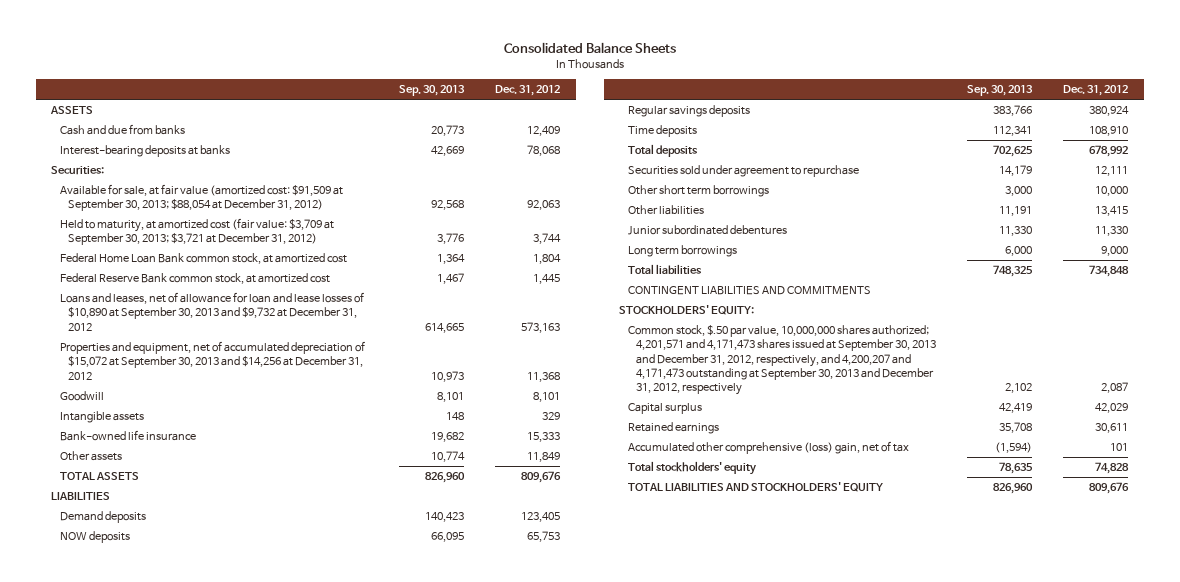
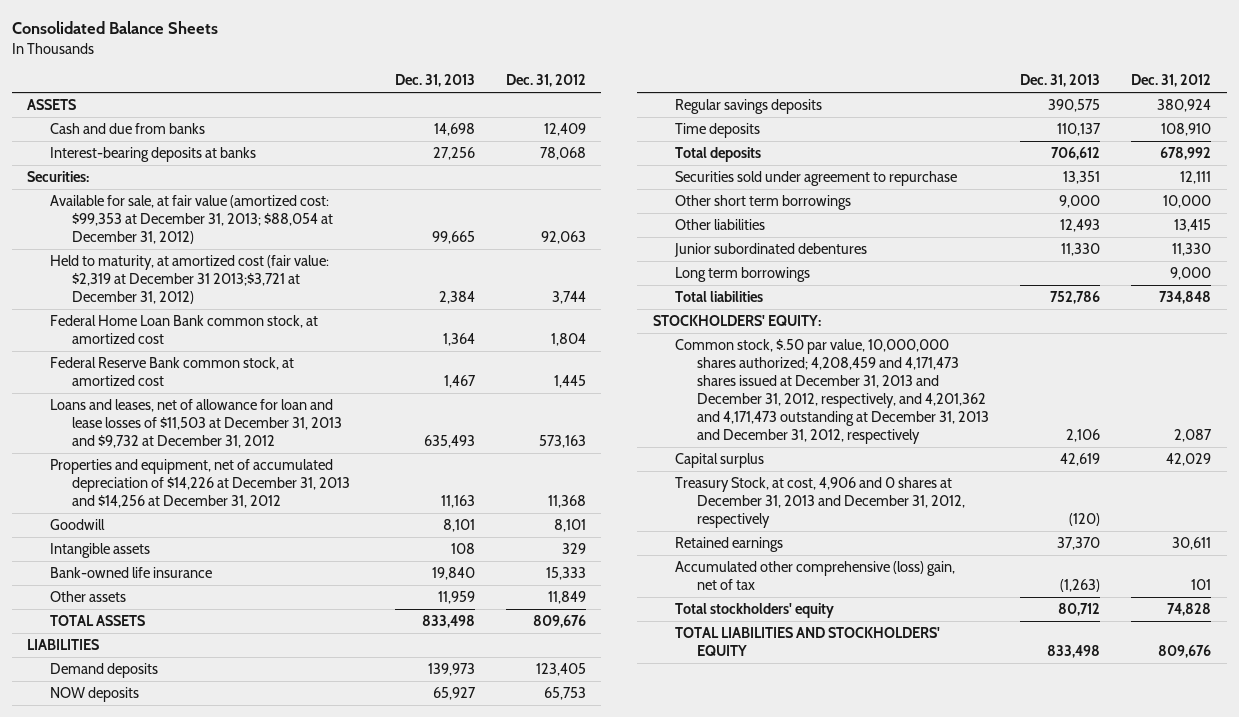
[399,85,466,97] Sep. 30, 2013 -> none
none -> [394,74,475,88] Dec. 31, 2013
[59,184,343,212] Available for sale, at fair value (amortized cost: $91,509 at September 30, 2013; $88,054 at December 31, 2012) -> [49,194,333,245] Available for sale, at fair value (amortized cost: $99,353 at December 31, 2013; $88,054 at December 31, 2012)
[59,218,334,246] Held to maturity, at amortized cost (fair value: $3,709 at September 30, 2013; $3,721 at December 31, 2012) -> [49,254,329,305] Held to maturity, at amortized cost (fair value: $2,319 at December 31 2013;$3,721 at December 31, 2012)
[59,292,364,331] Loans and leases, net of allowance for loan and lease losses of $10,890 at September 30, 2013 and $9,732 at December 31, 2012 -> [49,398,342,449] Loans and leases, net of allowance for loan and lease losses of $11,503 at December 31, 2013 and $9,732 at December 31, 2012
[59,341,365,380] Properties and equipment, net of accumulated depreciation of $15,072 at September 30, 2013 and $14,256 at December 31, 2012 -> [49,458,350,509] Properties and equipment, net of accumulated depreciation of $14,226 at December 31, 2013 and $14,256 at December 31, 2012
[627,286,871,296] CONTINGENT LIABILITIES AND COMMITMENTS -> none
[627,325,937,396] Common stock, $.50 par value, 10,000,000 shares authorized; 4,201,571 and 4,171,473 shares issued at September 30, 2013 and December 31, 2012, respectively, and 4,200,207 and 4,171,473 outstanding at September 30, 2013 and December 31, 2012, respectively -> [675,338,990,445] Common stock, $.50 par value, 10,000,000 shares authorized; 4,208,459 and 4,171,473 shares issued at December 31, 2013 and December 31, 2012, respectively, and 4,201,362 and 4,171,473 outstanding at December 31, 2013 and December 31, 2012, respectively
none -> [675,476,966,529] Treasury Stock, at cost, 4,906 and 0 shares at December 31, 2013 and December 31, 2012, respectively

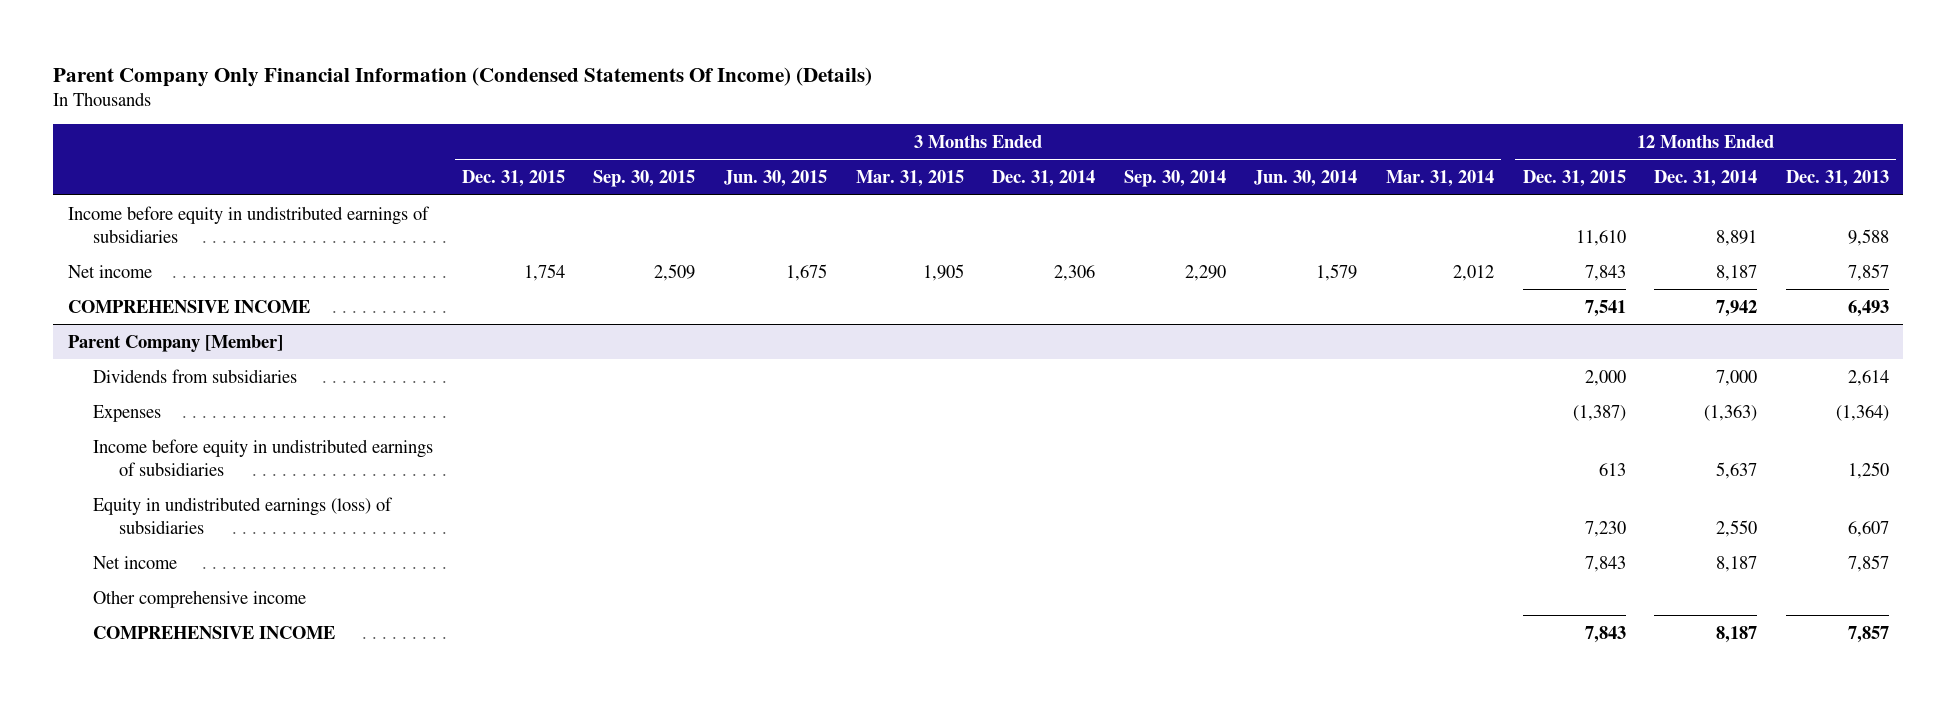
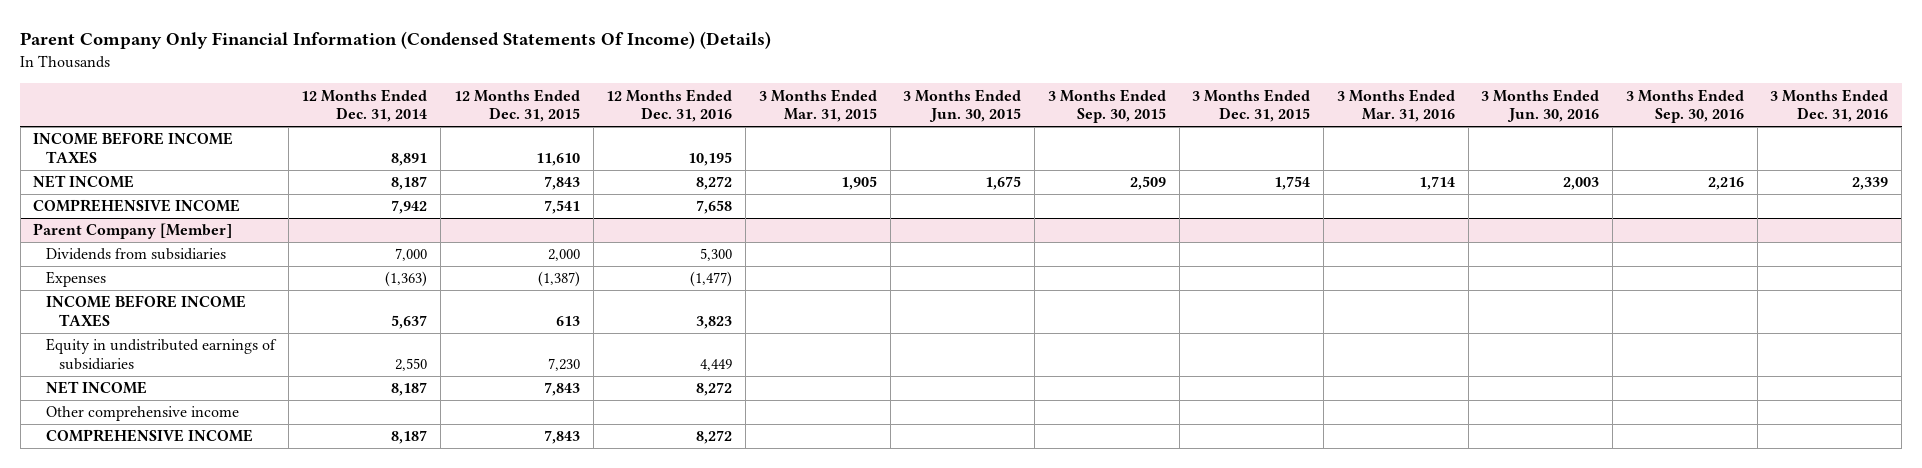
[992,170,1096,188] Dec. 31, 2014 -> none
[1123,170,1226,188] Sep. 30, 2014 -> none
[1254,170,1358,188] Jun. 30, 2014 -> none
[1386,170,1495,188] Mar. 31, 2014 -> none
[1785,170,1889,188] Dec. 31, 2013 -> none
none -> [606,88,733,123] 12 Months Ended Dec. 31, 2016
none -> [1336,88,1455,123] 3 Months Ended Mar. 31, 2016
none -> [1481,88,1600,123] 3 Months Ended Jun. 30, 2016
none -> [1625,88,1744,124] 3 Months Ended Sep. 30, 2016
none -> [1770,88,1889,123] 3 Months Ended Dec. 31, 2016
[67,205,430,243] Income before equity in undistributed earnings of subsidiaries -> [33,132,234,165] INCOME BEFORE INCOME TAXES
[67,264,152,278] Net income -> [33,175,135,189] NET INCOME
[93,438,434,476] Income before equity in undistributed earnings of subsidiaries -> [46,295,247,328] INCOME BEFORE INCOME TAXES
[93,496,394,534] Equity in undistributed earnings (loss) of subsidiaries -> [46,338,278,371] Equity in undistributed earnings of subsidiaries
[93,555,178,569] Net income -> [46,381,148,395] NET INCOME

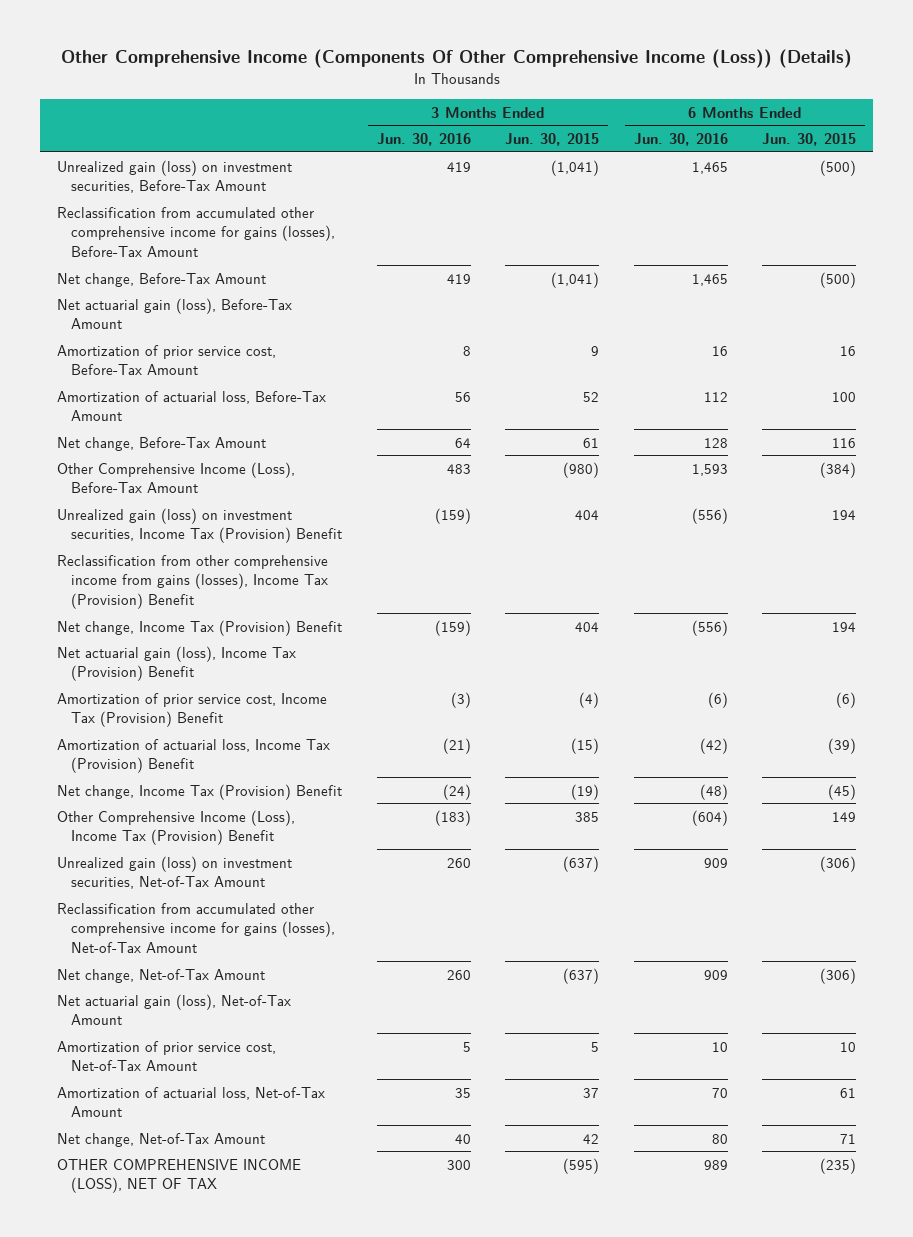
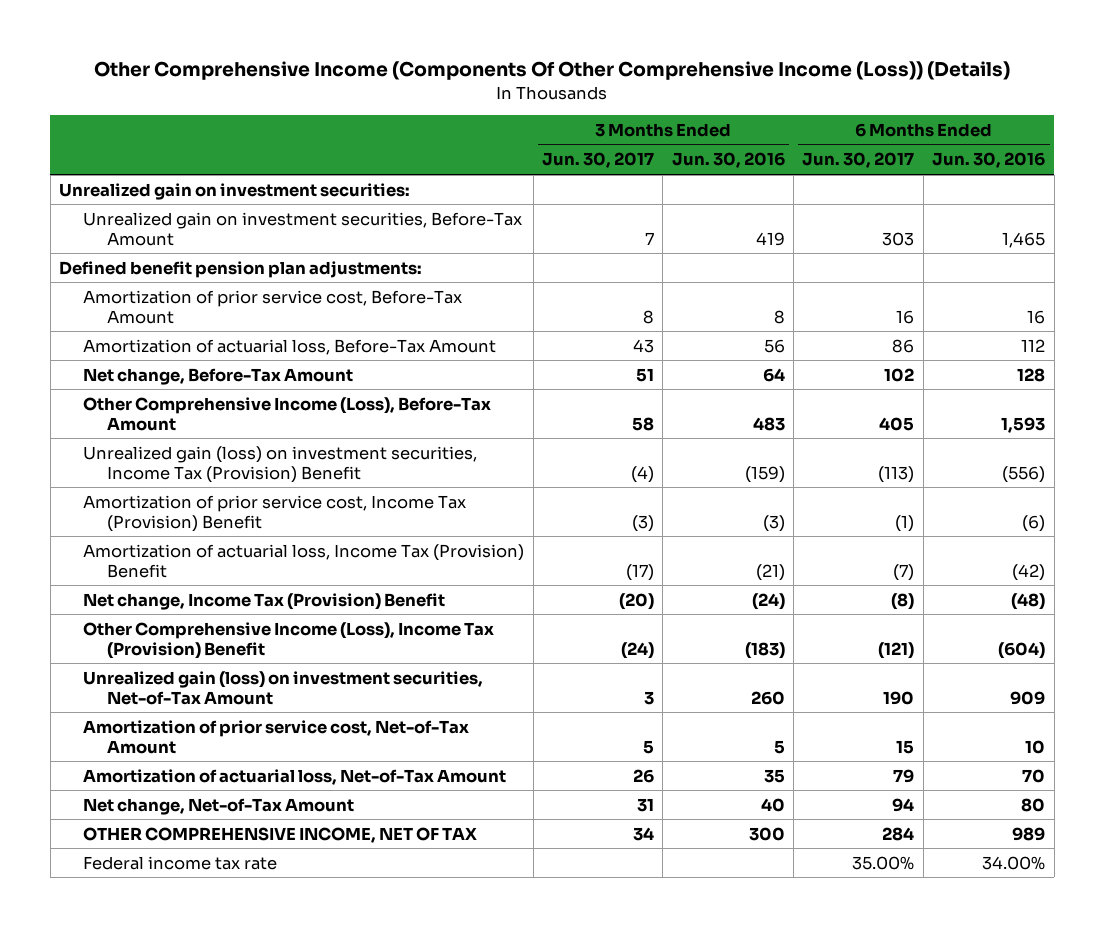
[505,133,600,147] Jun. 30, 2015 -> none
[762,133,857,147] Jun. 30, 2015 -> none
none -> [541,152,654,169] Jun. 30, 2017
none -> [802,152,915,169] Jun. 30, 2017
[57,206,335,257] Reclassification from accumulated other comprehensive income for gains (losses), Before-Tax Amount -> none
[57,272,267,287] Net change, Before-Tax Amount -> none
[57,297,293,330] Net actuarial gain (loss), Before-Tax Amount -> none
none -> [59,182,411,200] Unrealized gain on investment securities:
[57,159,293,194] Unrealized gain (loss) on investment securities, Before-Tax Amount -> [83,211,523,246] Unrealized gain on investment securities, Before-Tax Amount
none -> [59,260,423,278] Defined benefit pension plan adjustments:
[57,554,329,609] Reclassification from other comprehensive income from gains (losses), Income Tax (Provision) Benefit -> none
[57,619,343,636] Net change, Income Tax (Provision) Benefit -> none
[57,645,297,682] Net actuarial gain (loss), Income Tax (Provision) Benefit -> none
[57,902,335,953] Reclassification from accumulated other comprehensive income for gains (losses), Net-of-Tax Amount -> none
[57,968,266,983] Net change, Net-of-Tax Amount -> none
[57,993,292,1026] Net actuarial gain (loss), Net-of-Tax Amount -> none
[57,1158,302,1194] OTHER COMPREHENSIVE INCOME (LOSS), NET OF TAX -> [83,826,478,843] OTHER COMPREHENSIVE INCOME, NET OF TAX
none -> [83,855,278,870] Federal income tax rate

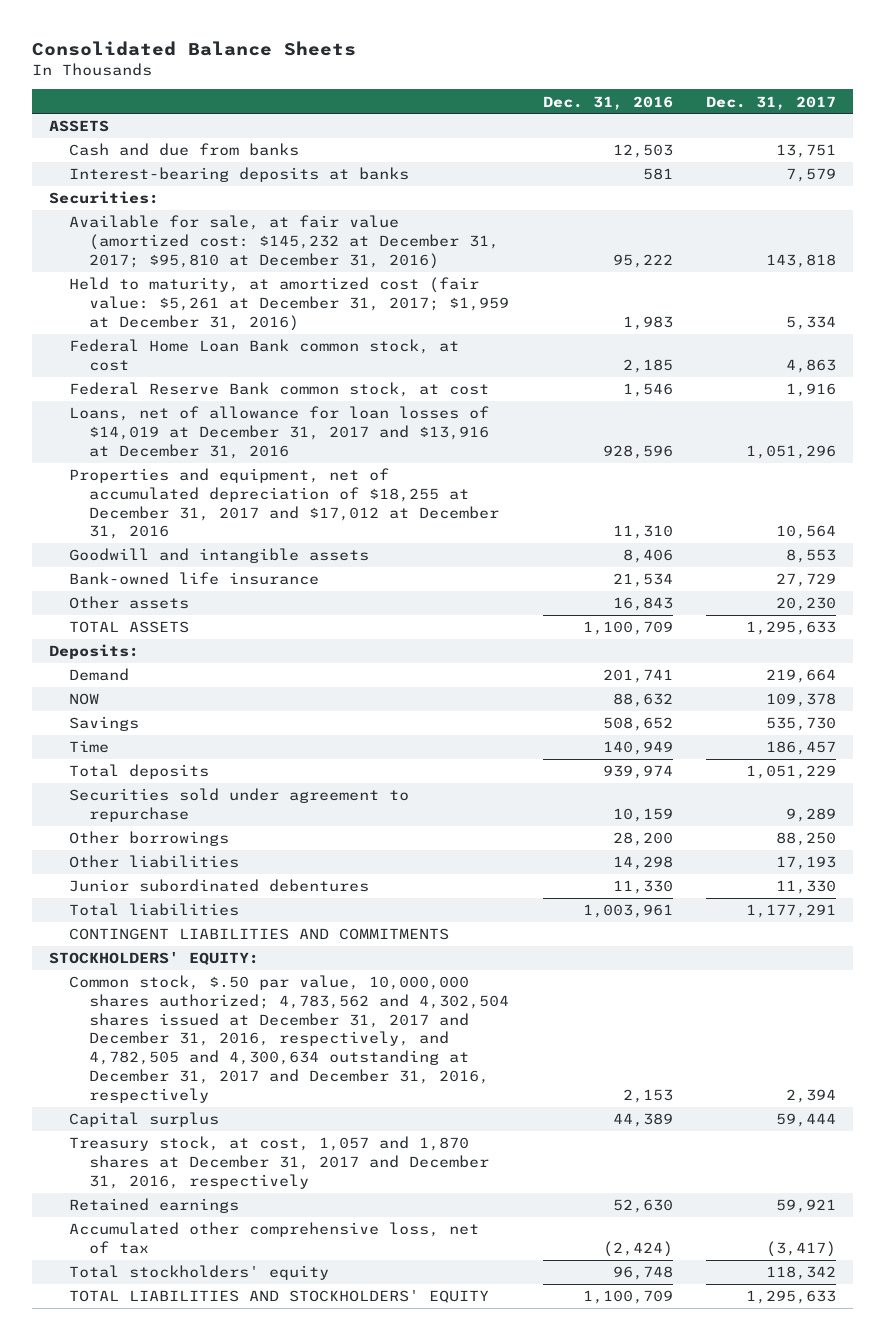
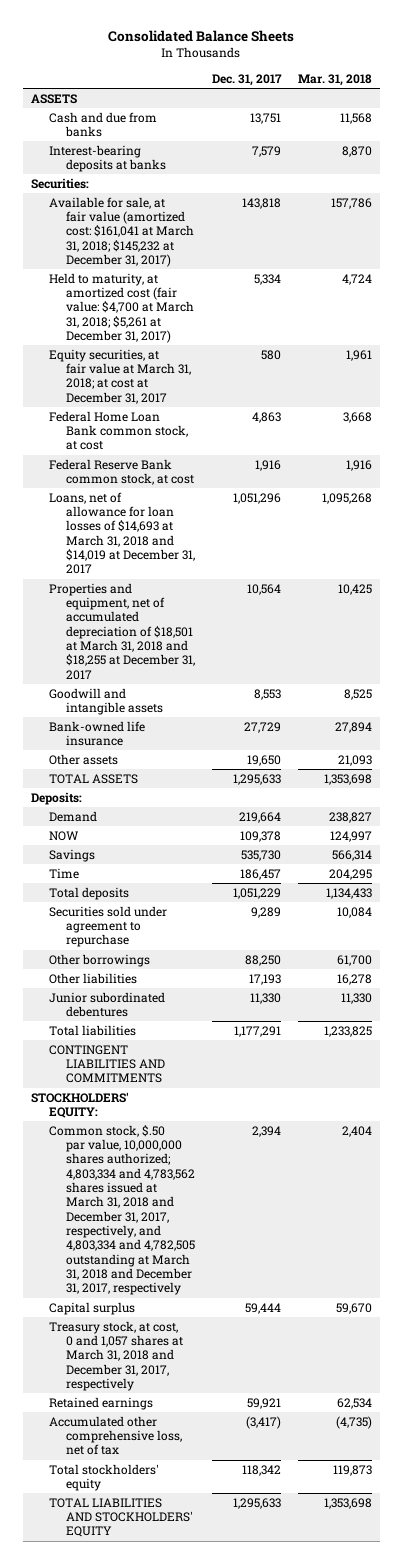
[542,95,673,110] Dec. 31, 2016 -> none
none -> [297,73,372,86] Mar. 31, 2018
[69,215,499,269] Available for sale, at fair value (amortized cost: $145,232 at December 31, 2017; $95,810 at December 31, 2016) -> [48,196,194,268] Available for sale, at fair value (amortized cost: $161,041 at March 31, 2018; $145,232 at December 31, 2017)
[69,277,509,331] Held to maturity, at amortized cost (fair value: $5,261 at December 31, 2017; $1,959 at December 31, 2016) -> [48,272,194,344] Held to maturity, at amortized cost (fair value: $4,700 at March 31, 2018; $5,261 at December 31, 2017)
none -> [48,348,191,404] Equity securities, at fair value at March 31, 2018; at cost at December 31, 2017
[69,406,490,459] Loans, net of allowance for loan losses of $14,019 at December 31, 2017 and $13,916 at December 31, 2016 -> [48,491,195,575] Loans, net of allowance for loan losses of $14,693 at March 31, 2018 and $14,019 at December 31, 2017
[69,468,499,540] Properties and equipment, net of accumulated depreciation of $18,255 at December 31, 2017 and $17,012 at December 31, 2016 -> [48,582,195,680] Properties and equipment, net of accumulated depreciation of $18,501 at March 31, 2018 and $18,255 at December 31, 2017
[776,597,837,612] 20,230 -> [246,754,281,766] 19,650
[69,975,509,1103] Common stock, $.50 par value, 10,000,000 shares authorized; 4,783,562 and 4,302,504 shares issued at December 31, 2017 and December 31, 2016, respectively, and 4,782,505 and 4,300,634 outstanding at December 31, 2017 and December 31, 2016, respectively -> [48,1124,195,1296] Common stock, $.50 par value, 10,000,000 shares authorized; 4,803,334 and 4,783,562 shares issued at March 31, 2018 and December 31, 2017, respectively, and 4,803,334 and 4,782,505 outstanding at March 31, 2018 and December 31, 2017, respectively
[69,1136,489,1189] Treasury stock, at cost, 1,057 and 1,870 shares at December 31, 2017 and December 31, 2016, respectively -> [48,1320,183,1392] Treasury stock, at cost, 0 and 1,057 shares at March 31, 2018 and December 31, 2017, respectively

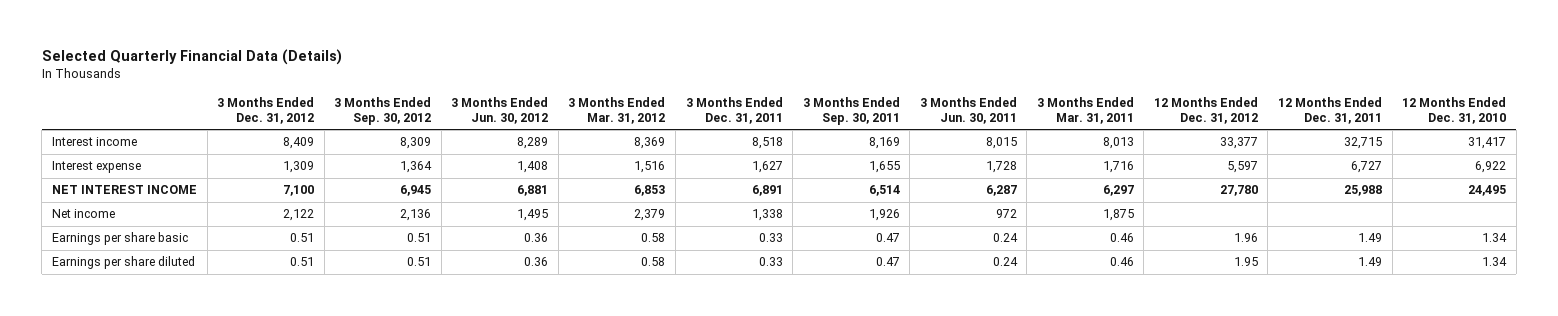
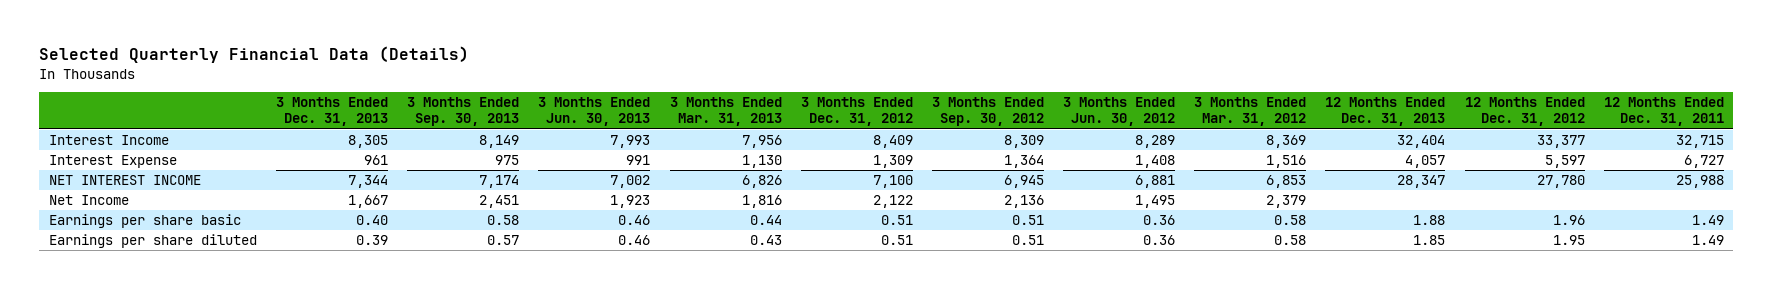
[685,96,783,125] 3 Months Ended Dec. 31, 2011 -> none
[802,96,900,126] 3 Months Ended Sep. 30, 2011 -> none
[919,96,1017,125] 3 Months Ended Jun. 30, 2011 -> none
[1036,96,1134,125] 3 Months Ended Mar. 31, 2011 -> none
[1402,96,1507,125] 12 Months Ended Dec. 31, 2010 -> none
none -> [276,97,389,127] 3 Months Ended Dec. 31, 2013
none -> [407,97,520,127] 3 Months Ended Sep. 30, 2013
none -> [538,97,651,127] 3 Months Ended Jun. 30, 2013
none -> [669,97,782,127] 3 Months Ended Mar. 31, 2013
none -> [1325,97,1446,127] 12 Months Ended Dec. 31, 2013
[51,137,137,147] Interest income -> [48,135,169,146] Interest Income
[51,161,141,174] Interest expense -> [48,155,177,169] Interest Expense
[51,209,115,219] Net income -> [48,195,129,206] Net Income

